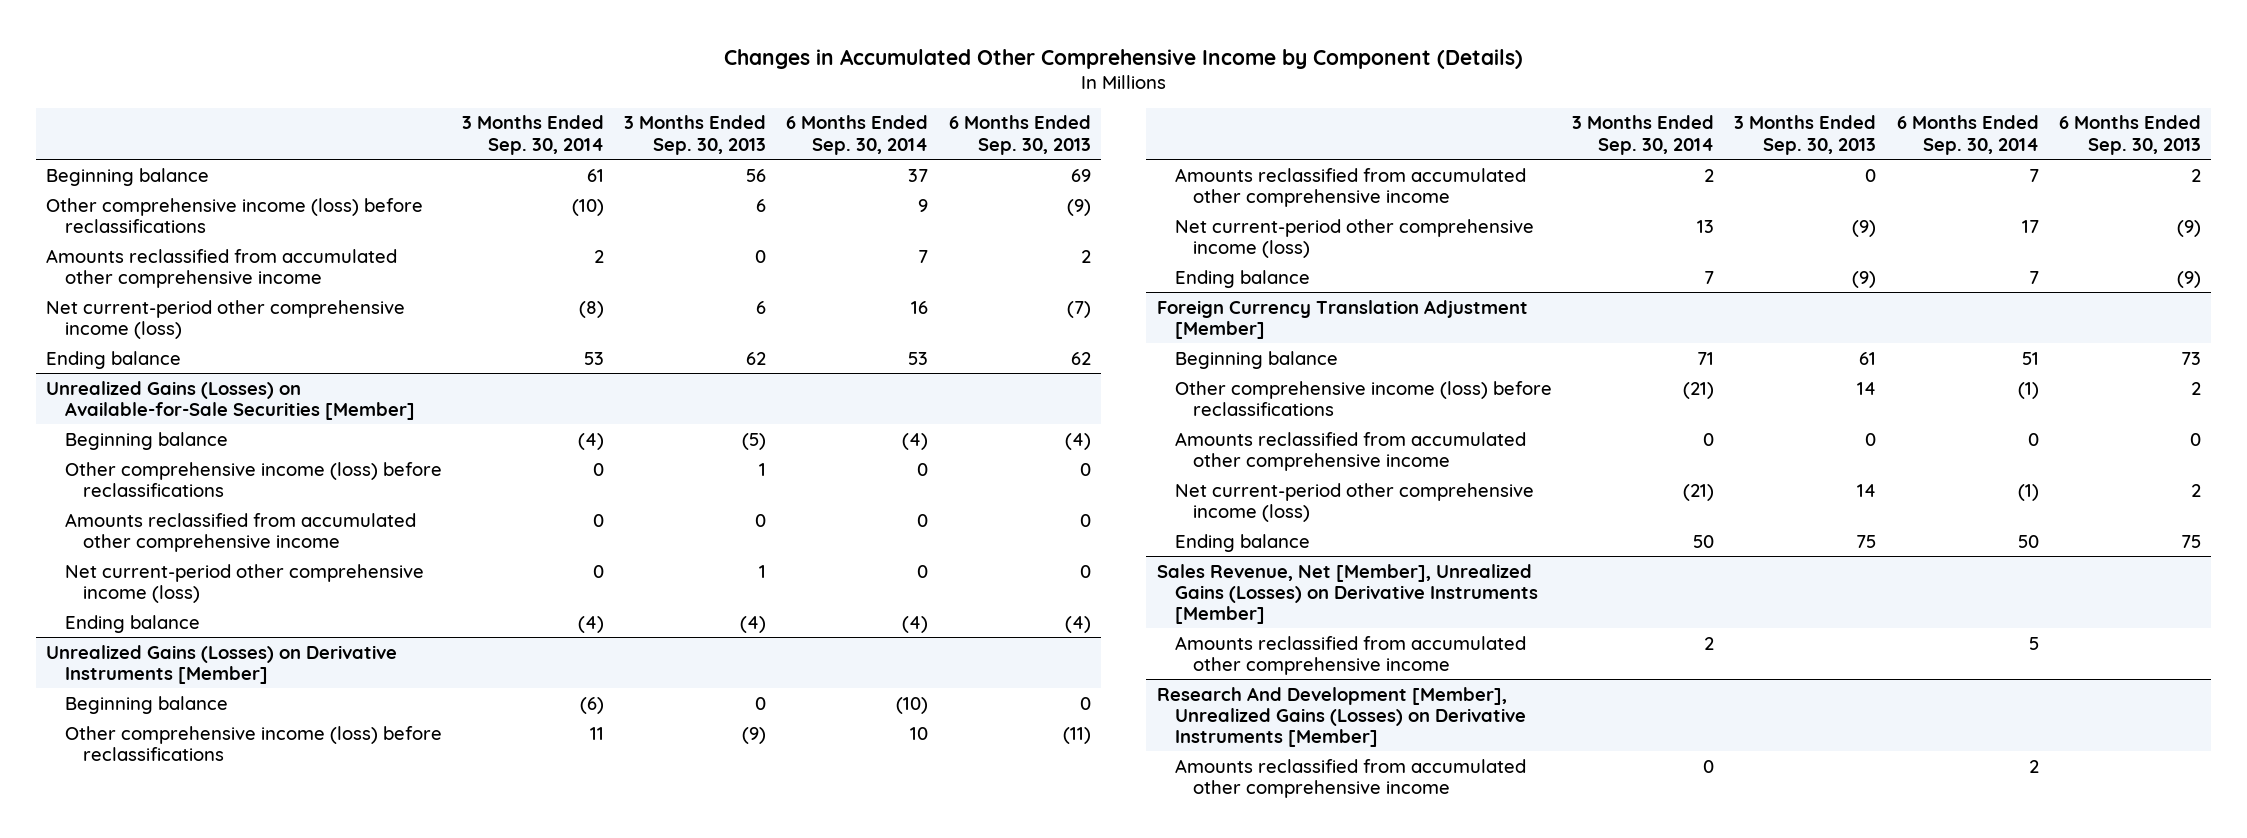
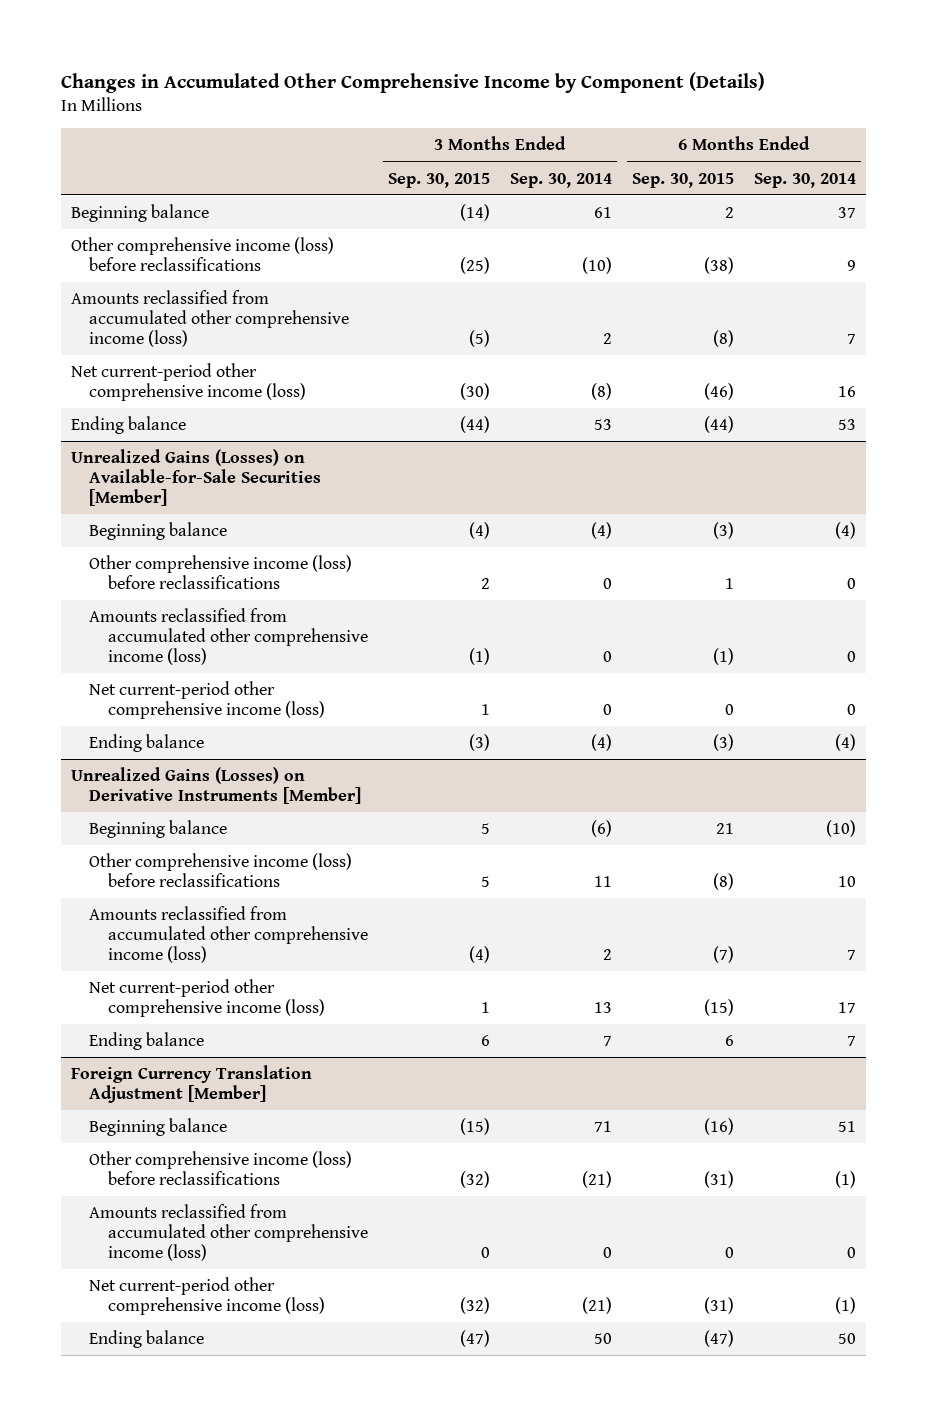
[624,115,767,155] 3 Months Ended Sep. 30, 2013 -> none
[948,115,1091,155] 6 Months Ended Sep. 30, 2013 -> none
none -> [387,172,490,188] Sep. 30, 2015
none -> [631,172,734,188] Sep. 30, 2015
[46,248,398,288] Amounts reclassified from accumulated other comprehensive income -> [70,289,350,348] Amounts reclassified from accumulated other comprehensive income (loss)
[64,512,416,552] Amounts reclassified from accumulated other comprehensive income -> [89,607,368,666] Amounts reclassified from accumulated other comprehensive income (loss)
[1174,167,1526,207] Amounts reclassified from accumulated other comprehensive income -> [89,905,368,964] Amounts reclassified from accumulated other comprehensive income (loss)
[1174,431,1526,471] Amounts reclassified from accumulated other comprehensive income -> [89,1203,368,1262] Amounts reclassified from accumulated other comprehensive income (loss)
[1156,563,1538,624] Sales Revenue, Net [Member], Unrealized Gains (Losses) on Derivative Instruments [Member] -> none
[1174,635,1526,675] Amounts reclassified from accumulated other comprehensive income -> none
[1156,686,1526,747] Research And Development [Member], Unrealized Gains (Losses) on Derivative Instruments [Member] -> none
[1174,758,1526,798] Amounts reclassified from accumulated other comprehensive income -> none

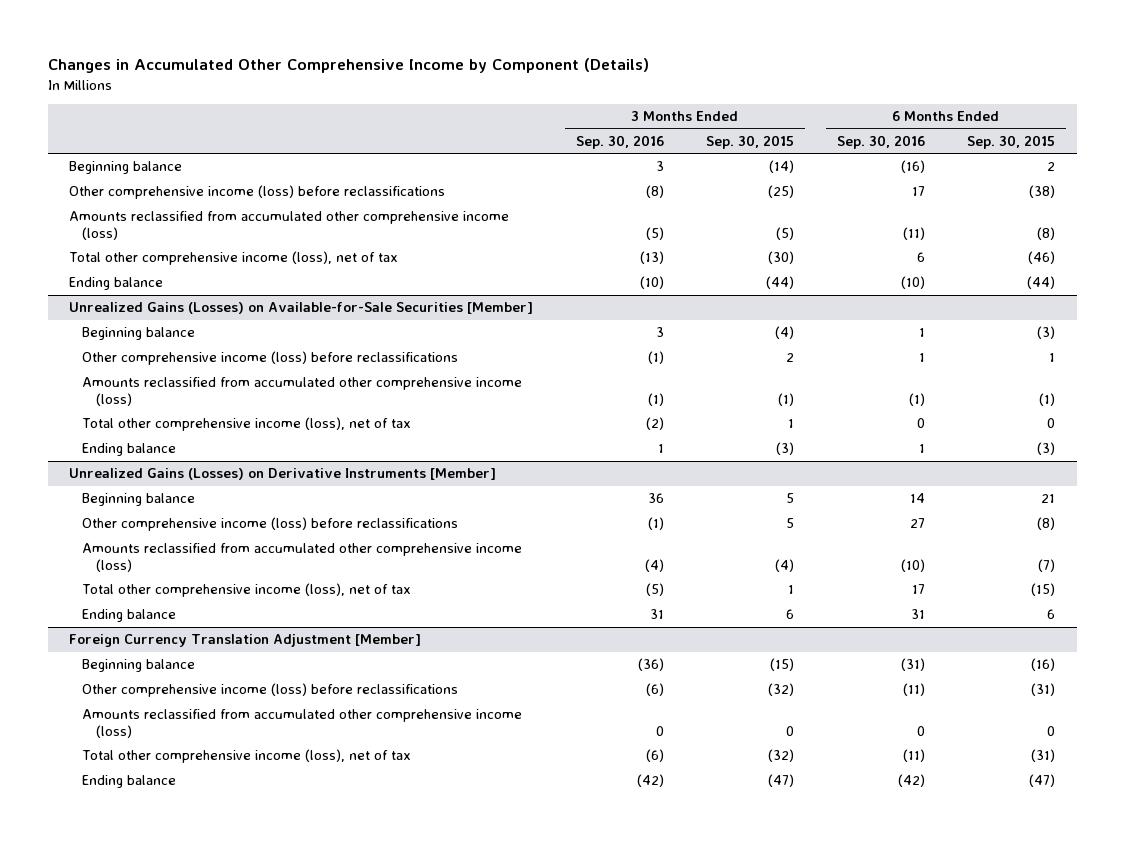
[509,172,612,188] Sep. 30, 2014 -> none
[753,172,856,188] Sep. 30, 2014 -> none
none -> [575,134,664,149] Sep. 30, 2016
none -> [836,134,925,149] Sep. 30, 2016
[70,362,307,402] Net current-period other comprehensive income (loss) -> [69,251,399,266] Total other comprehensive income (loss), net of tax
[89,680,325,720] Net current-period other comprehensive income (loss) -> [82,417,412,432] Total other comprehensive income (loss), net of tax
[89,978,325,1018] Net current-period other comprehensive income (loss) -> [82,583,412,598] Total other comprehensive income (loss), net of tax
[89,1276,325,1316] Net current-period other comprehensive income (loss) -> [82,749,412,764] Total other comprehensive income (loss), net of tax

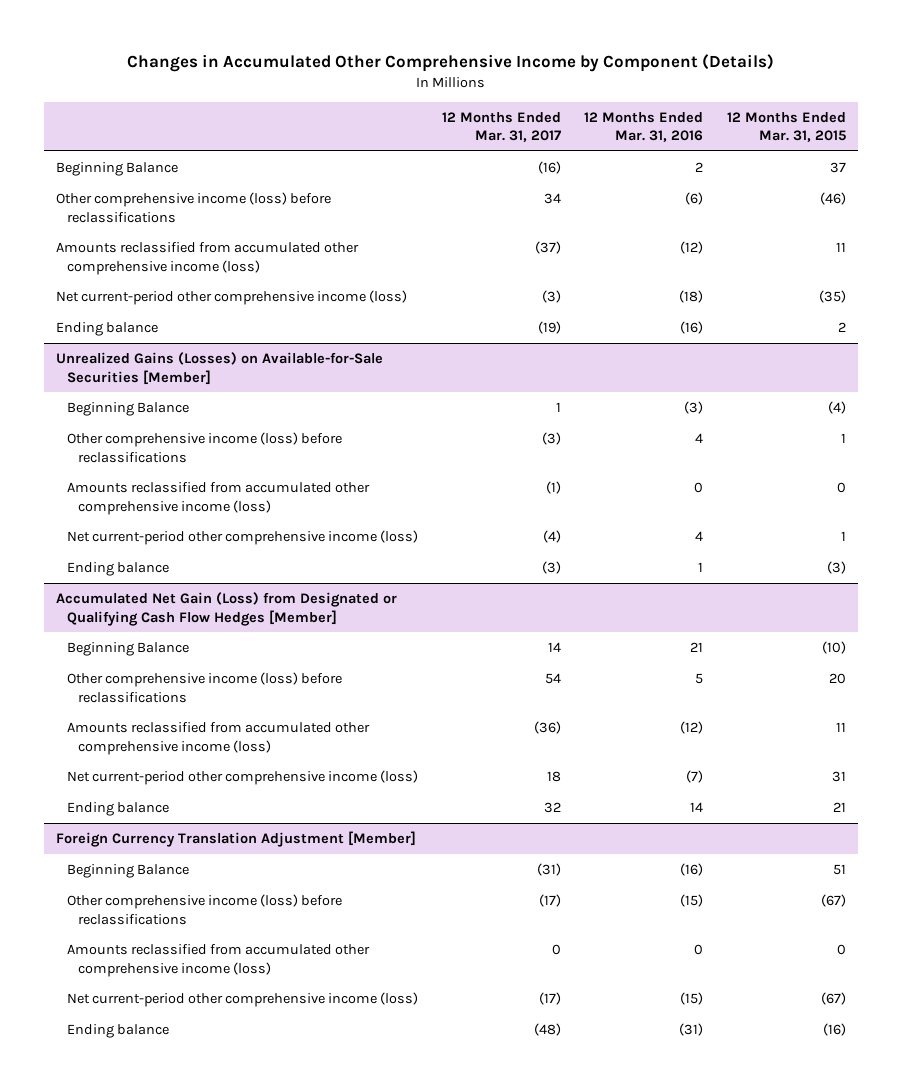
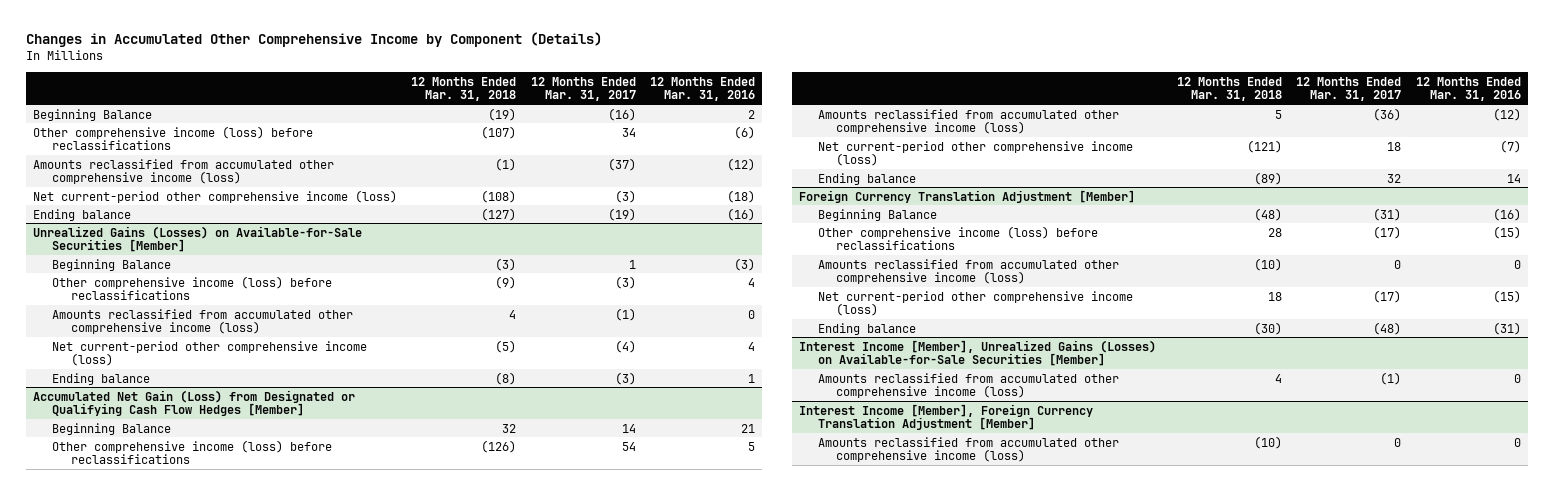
[726,111,846,143] 12 Months Ended Mar. 31, 2015 -> none
none -> [411,76,517,102] 12 Months Ended Mar. 31, 2018
none -> [798,339,1156,367] Interest Income [Member], Unrealized Gains (Losses) on Available-for-Sale Securities [Member]
none -> [817,372,1119,399] Amounts reclassified from accumulated other comprehensive income (loss)
none -> [798,403,1093,431] Interest Income [Member], Foreign Currency Translation Adjustment [Member]
none -> [817,436,1119,463] Amounts reclassified from accumulated other comprehensive income (loss)

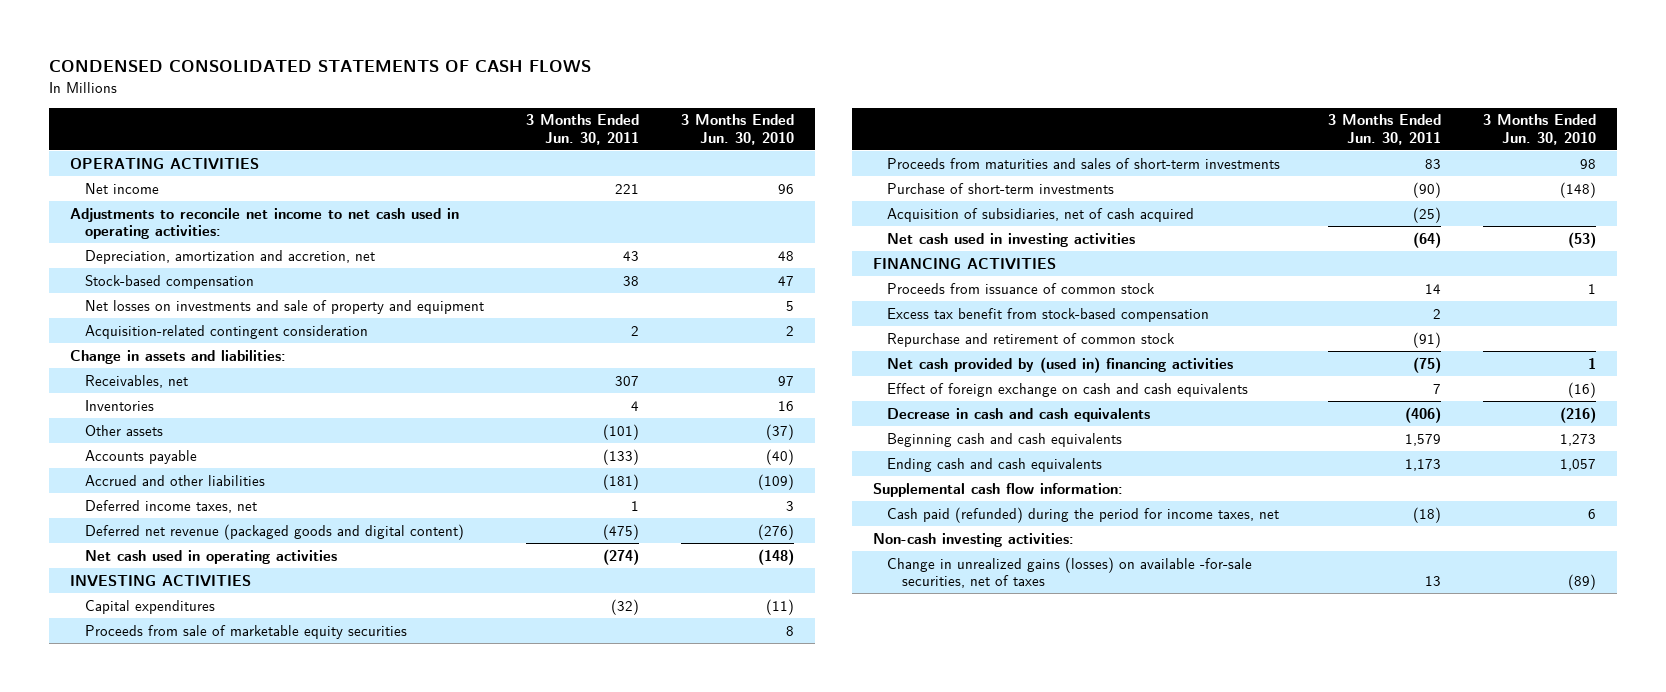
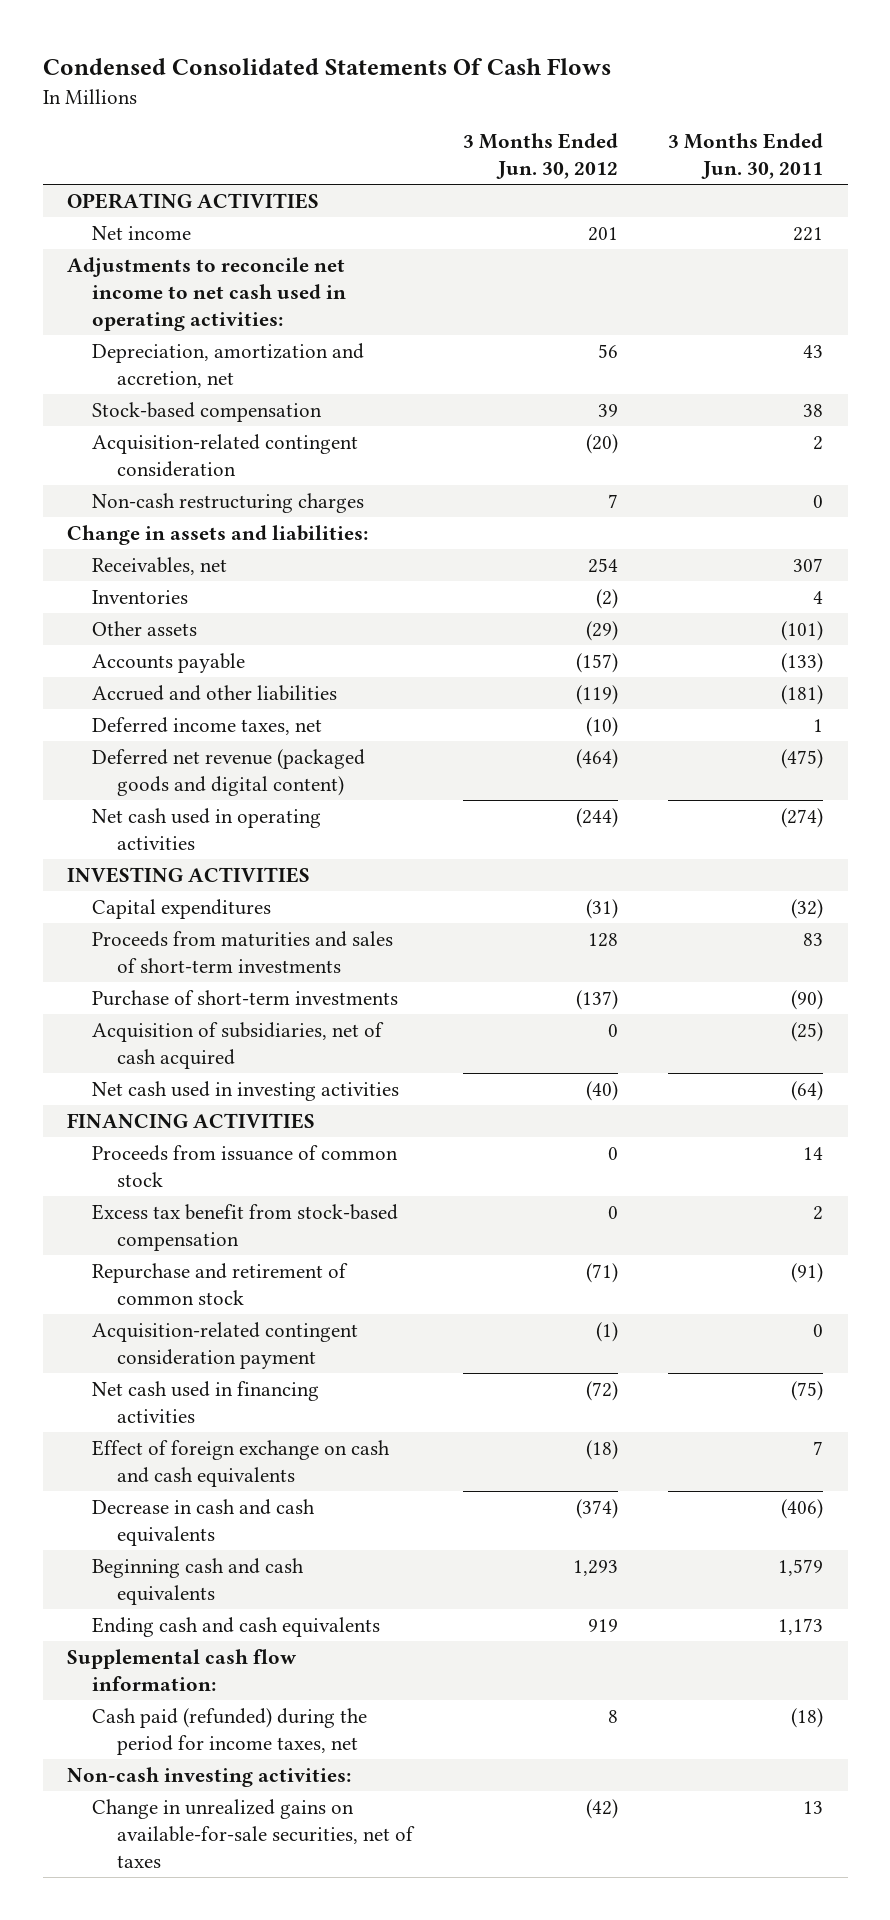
[49,60,592,73] CONDENSED CONSOLIDATED STATEMENTS OF CASH FLOWS -> [42,58,611,76] Condensed Consolidated Statements Of Cash Flows
[680,114,794,145] 3 Months Ended Jun. 30, 2010 -> none
none -> [463,133,619,179] 3 Months Ended Jun. 30, 2012
[84,299,484,314] Net losses on investments and sale of property and equipment -> none
none -> [92,492,365,513] Non-cash restructuring charges
[84,624,407,639] Proceeds from sale of marketable equity securities -> none
none -> [92,1321,359,1369] Acquisition-related contingent consideration payment
[887,356,1234,373] Net cash provided by (used in) financing activities -> [92,1380,320,1423] Net cash used in financing activities
[887,556,1253,589] Change in unrealized gains (losses) on available -for-sale securities, net of taxes -> [92,1798,416,1868] Change in unrealized gains on available-for-sale securities, net of taxes

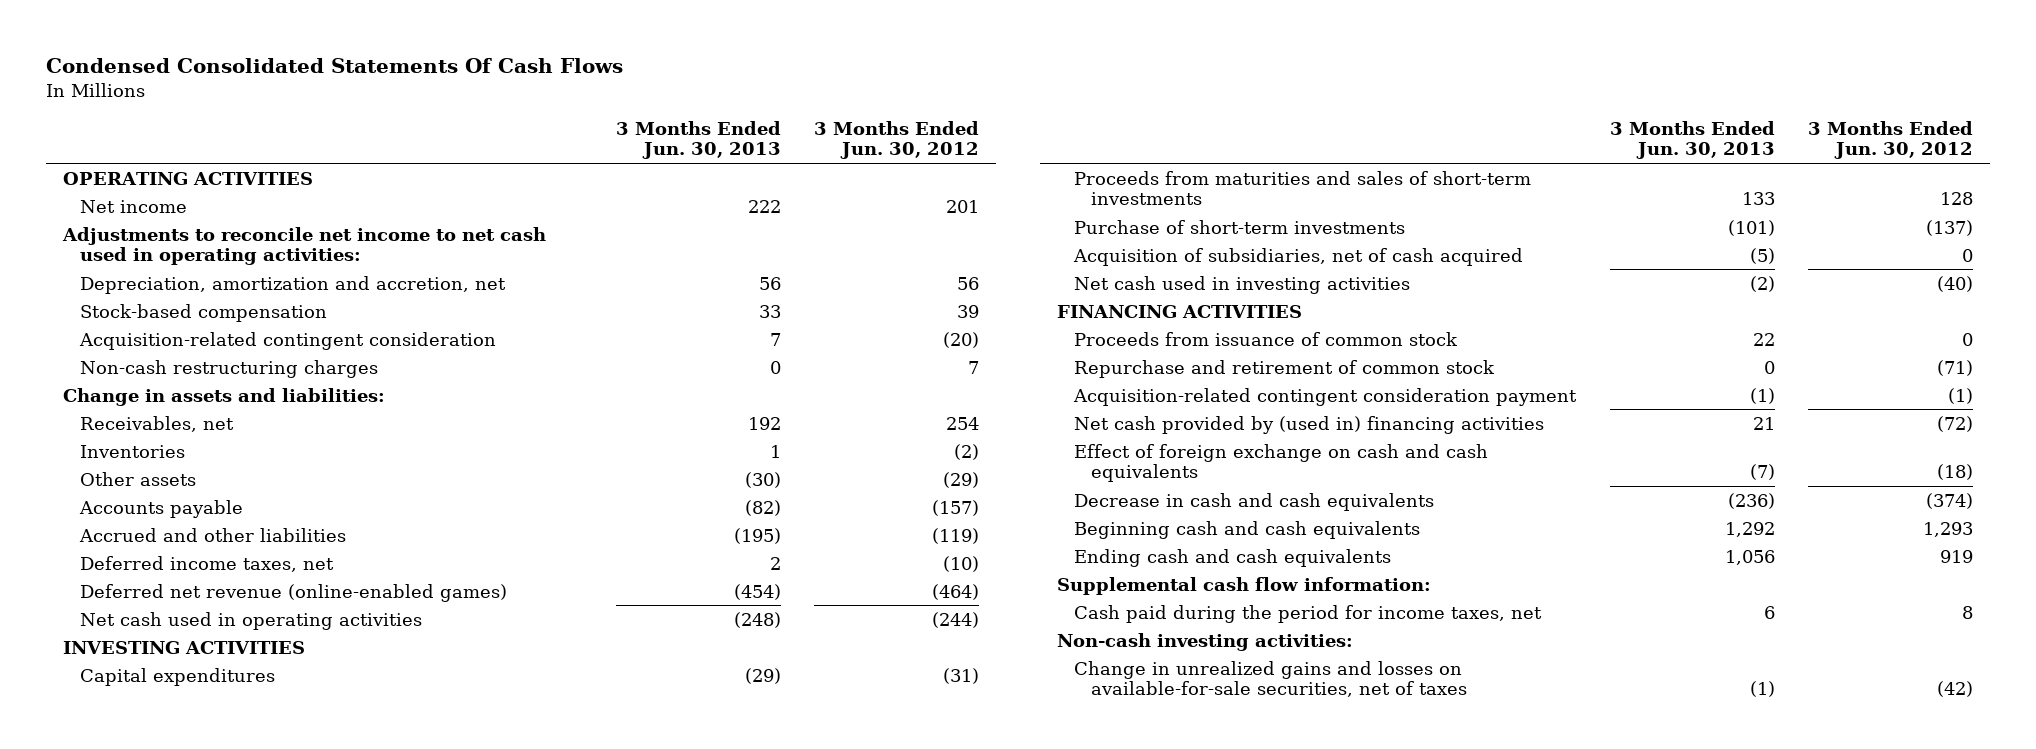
[667,133,823,179] 3 Months Ended Jun. 30, 2011 -> none
none -> [615,120,781,160] 3 Months Ended Jun. 30, 2013
[92,748,366,796] Deferred net revenue (packaged goods and digital content) -> [79,583,507,602] Deferred net revenue (online-enabled games)
[92,1203,399,1251] Excess tax benefit from stock-based compensation -> none
[92,1380,320,1423] Net cash used in financing activities -> [1073,415,1544,434] Net cash provided by (used in) financing activities
[92,1707,368,1755] Cash paid (refunded) during the period for income taxes, net -> [1073,604,1542,623] Cash paid during the period for income taxes, net
[92,1798,416,1868] Change in unrealized gains on available-for-sale securities, net of taxes -> [1073,660,1467,698] Change in unrealized gains and losses on available-for-sale securities, net of taxes

